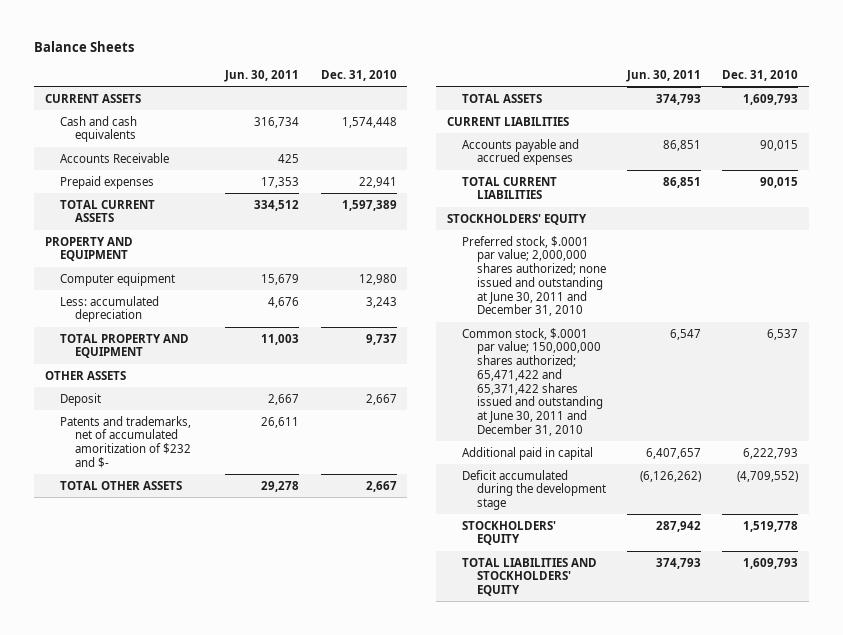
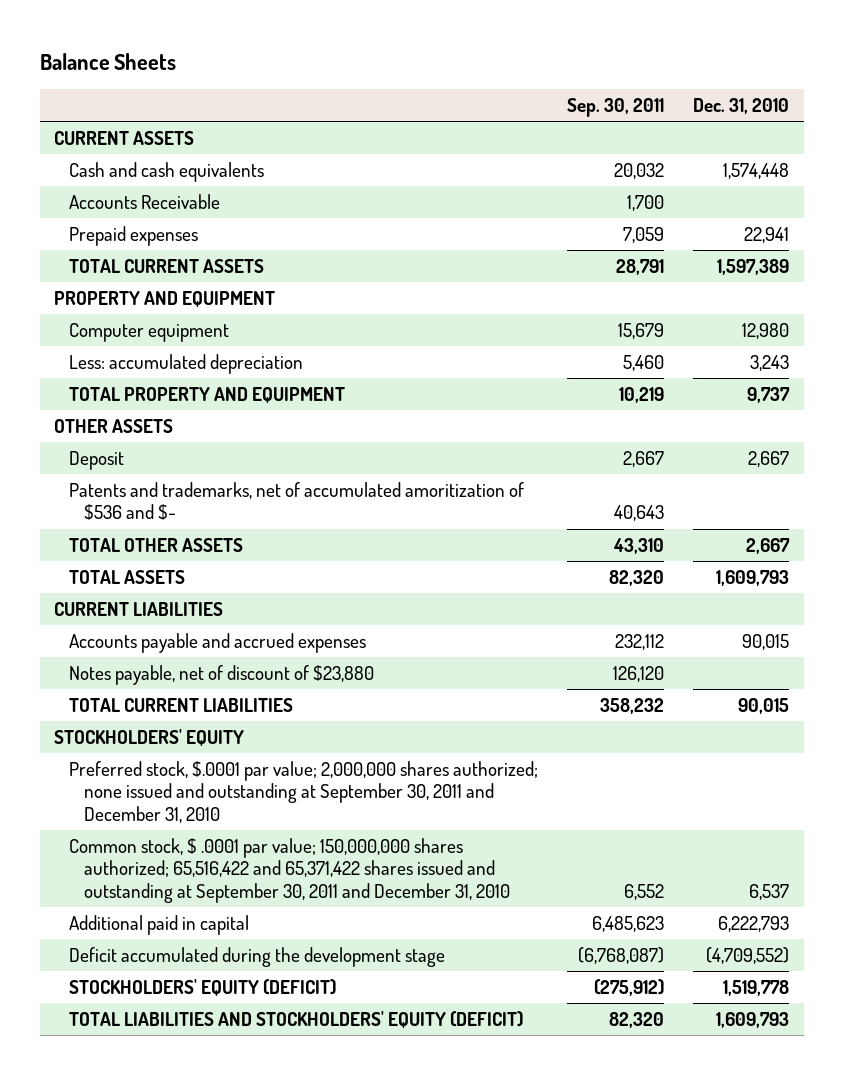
[224,69,300,82] Jun. 30, 2011 -> none
none -> [567,97,665,117] Sep. 30, 2011
[59,415,191,468] Patents and trademarks, net of accumulated amoritization of $232 and $- -> [69,482,525,521] Patents and trademarks, net of accumulated amoritization of $536 and $-
none -> [69,665,375,686] Notes payable, net of discount of $23,880
[461,235,606,317] Preferred stock, $.0001 par value; 2,000,000 shares authorized; none issued and outstanding at June 30, 2011 and December 31, 2010 -> [69,761,539,823] Preferred stock, $.0001 par value; 2,000,000 shares authorized; none issued and outstanding at September 30, 2011 and December 31, 2010
[461,327,603,436] Common stock, $.0001 par value; 150,000,000 shares authorized; 65,471,422 and 65,371,422 shares issued and outstanding at June 30, 2011 and December 31, 2010 -> [69,838,511,903] Common stock, $ .0001 par value; 150,000,000 shares authorized; 65,516,422 and 65,371,422 shares issued and outstanding at September 30, 2011 and December 31, 2010
[461,520,556,546] STOCKHOLDERS' EQUITY -> [69,979,337,997] STOCKHOLDERS' EQUITY (DEFICIT)
[461,557,597,597] TOTAL LIABILITIES AND STOCKHOLDERS' EQUITY -> [69,1011,524,1029] TOTAL LIABILITIES AND STOCKHOLDERS' EQUITY (DEFICIT)

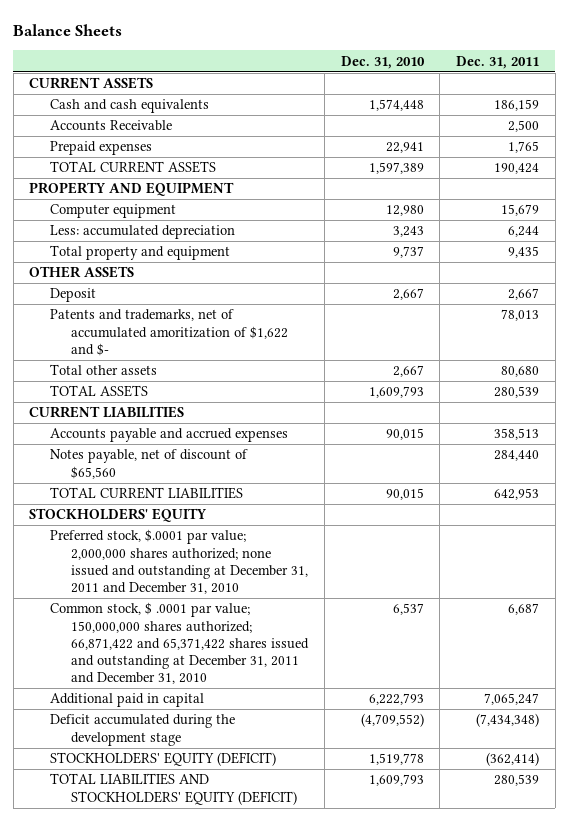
[567,97,665,117] Sep. 30, 2011 -> none
none -> [456,55,540,69] Dec. 31, 2011
[69,387,346,404] TOTAL PROPERTY AND EQUIPMENT -> [50,245,231,261] Total property and equipment
[69,482,525,521] Patents and trademarks, net of accumulated amoritization of $536 and $- -> [50,309,289,356] Patents and trademarks, net of accumulated amoritization of $1,622 and $-
[69,538,244,553] TOTAL OTHER ASSETS -> [50,364,158,376] Total other assets
[69,665,375,686] Notes payable, net of discount of $23,880 -> [50,449,249,479] Notes payable, net of discount of $65,560
[69,761,539,823] Preferred stock, $.0001 par value; 2,000,000 shares authorized; none issued and outstanding at September 30, 2011 and December 31, 2010 -> [50,529,309,594] Preferred stock, $.0001 par value; 2,000,000 shares authorized; none issued and outstanding at December 31, 2011 and December 31, 2010
[69,838,511,903] Common stock, $ .0001 par value; 150,000,000 shares authorized; 65,516,422 and 65,371,422 shares issued and outstanding at September 30, 2011 and December 31, 2010 -> [50,602,310,684] Common stock, $ .0001 par value; 150,000,000 shares authorized; 66,871,422 and 65,371,422 shares issued and outstanding at December 31, 2011 and December 31, 2010

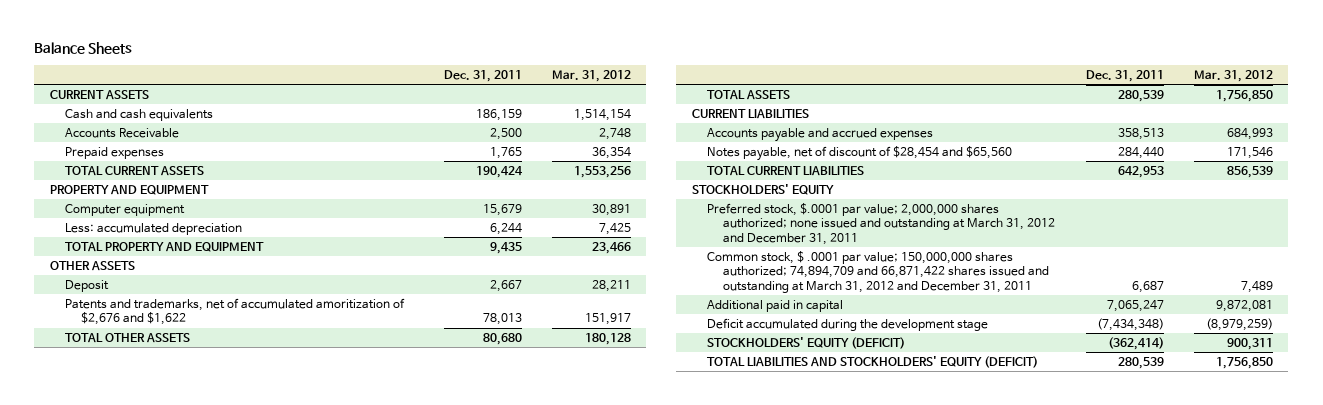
[340,55,425,69] Dec. 31, 2010 -> none
none -> [552,69,632,82] Mar. 31, 2012
[50,245,231,261] Total property and equipment -> [65,241,265,252] TOTAL PROPERTY AND EQUIPMENT
[50,309,289,356] Patents and trademarks, net of accumulated amoritization of $1,622 and $- -> [65,297,406,326] Patents and trademarks, net of accumulated amoritization of $2,676 and $1,622
[50,364,158,376] Total other assets -> [65,332,191,343] TOTAL OTHER ASSETS
[50,449,249,479] Notes payable, net of discount of $65,560 -> [707,145,1013,161] Notes payable, net of discount of $28,454 and $65,560
[50,529,309,594] Preferred stock, $.0001 par value; 2,000,000 shares authorized; none issued and outstanding at December 31, 2011 and December 31, 2010 -> [707,202,1056,245] Preferred stock, $.0001 par value; 2,000,000 shares authorized; none issued and outstanding at March 31, 2012 and December 31, 2011
[50,602,310,684] Common stock, $ .0001 par value; 150,000,000 shares authorized; 66,871,422 and 65,371,422 shares issued and outstanding at December 31, 2011 and December 31, 2010 -> [707,250,1050,293] Common stock, $ .0001 par value; 150,000,000 shares authorized; 74,894,709 and 66,871,422 shares issued and outstanding at March 31, 2012 and December 31, 2011

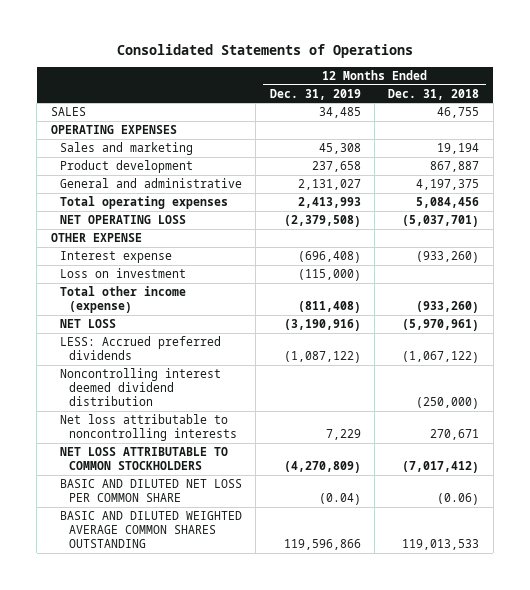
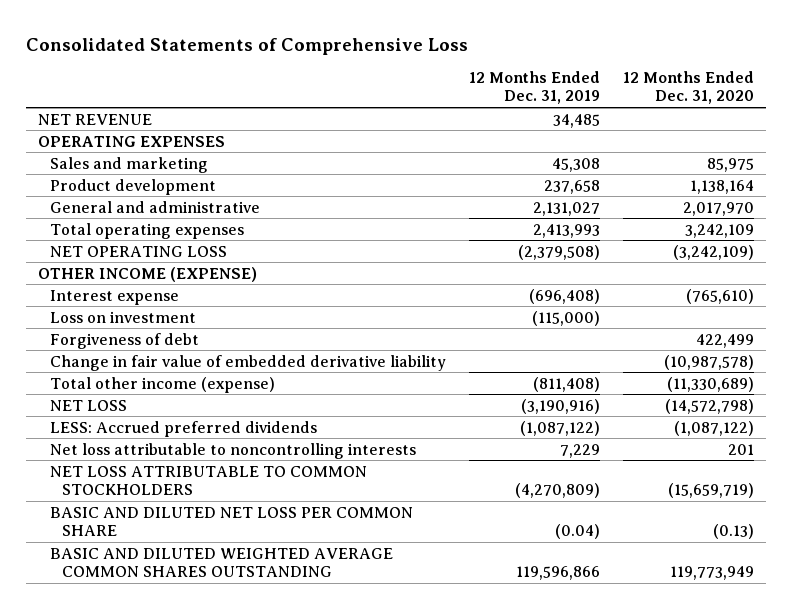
[117,44,414,59] Consolidated Statements of Operations -> [25,37,468,55] Consolidated Statements of Comprehensive Loss
[388,88,480,100] Dec. 31, 2018 -> none
none -> [623,71,755,105] 12 Months Ended Dec. 31, 2020
[50,107,86,117] SALES -> [37,113,152,125] NET REVENUE
[50,233,142,243] OTHER EXPENSE -> [37,266,257,282] OTHER INCOME (EXPENSE)
none -> [49,332,199,349] Forgiveness of debt
none -> [49,354,446,371] Change in fair value of embedded derivative liability
[59,368,221,407] Noncontrolling interest deemed dividend distribution -> none

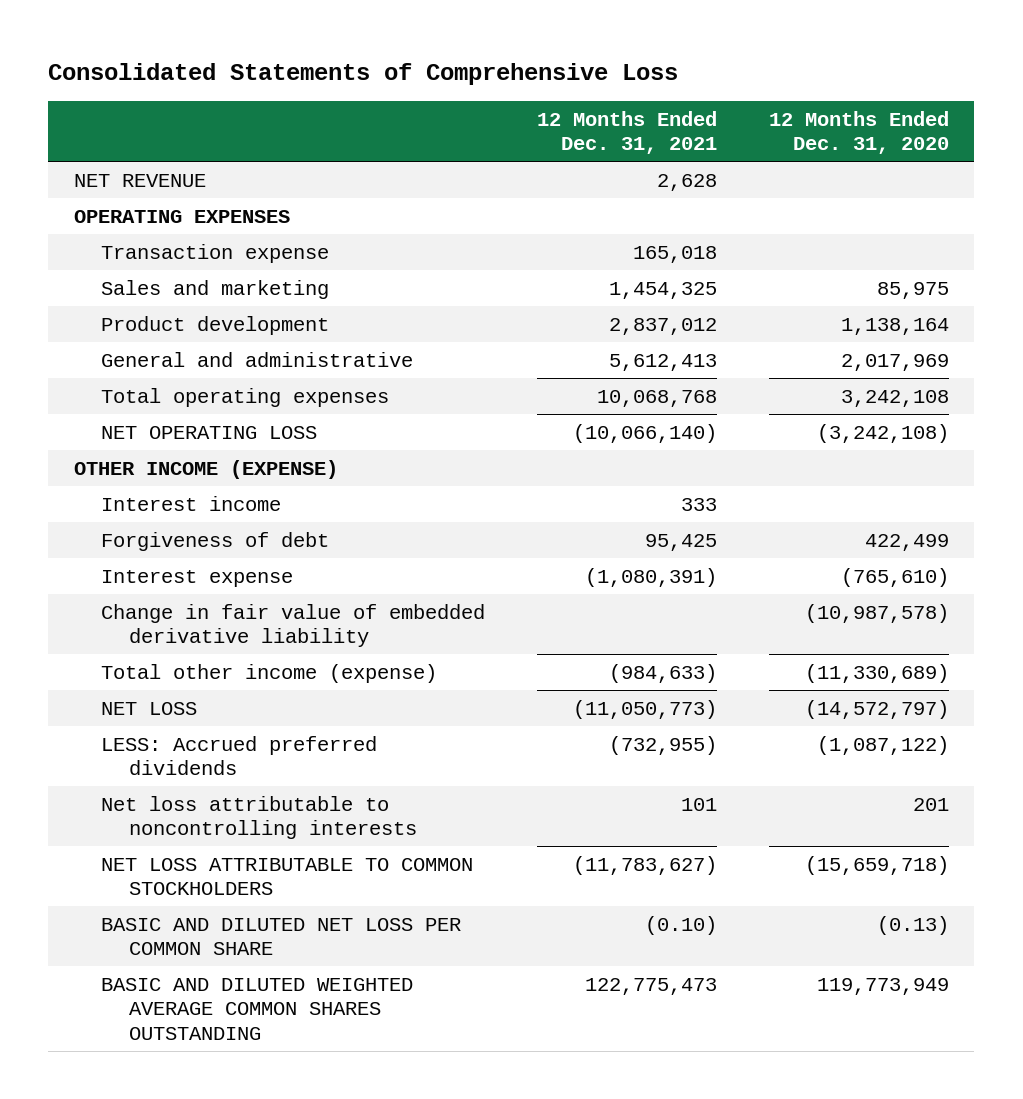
[469,71,601,105] 12 Months Ended Dec. 31, 2019 -> none
none -> [537,110,718,155] 12 Months Ended Dec. 31, 2021
none -> [101,243,330,263] Transaction expense
[683,201,755,216] 2,017,970 -> [840,353,949,371] 2,017,969
[685,223,755,238] 3,242,109 -> [840,389,949,407] 3,242,108
[673,244,755,260] (3,242,109) -> [816,423,949,443] (3,242,108)
[49,310,196,323] Loss on investment -> none
none -> [101,495,282,511] Interest income
[49,289,179,305] Interest expense -> [101,569,294,587] Interest expense
[665,398,755,414] (14,572,798) -> [804,699,949,719] (14,572,797)
[668,482,755,498] (15,659,719) -> [804,855,949,875] (15,659,718)

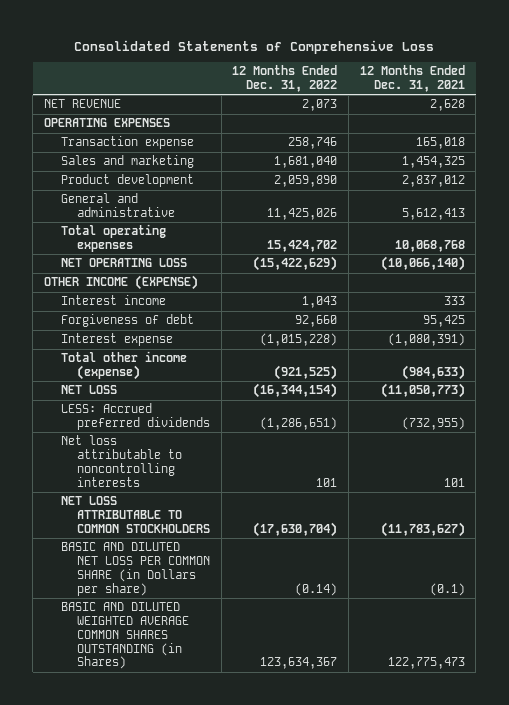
[768,110,949,155] 12 Months Ended Dec. 31, 2020 -> none
none -> [232,65,338,93] 12 Months Ended Dec. 31, 2022
[101,603,486,648] Change in fair value of embedded derivative liability -> none
[101,917,462,956] BASIC AND DILUTED NET LOSS PER COMMON SHARE -> [60,542,211,596] BASIC AND DILUTED NET LOSS PER COMMON SHARE (in Dollars per share)
[645,915,718,935] (0.10) -> [429,582,465,596] (0.1)
[101,977,414,1041] BASIC AND DILUTED WEIGHTED AVERAGE COMMON SHARES OUTSTANDING -> [60,602,190,670] BASIC AND DILUTED WEIGHTED AVERAGE COMMON SHARES OUTSTANDING (in Shares)

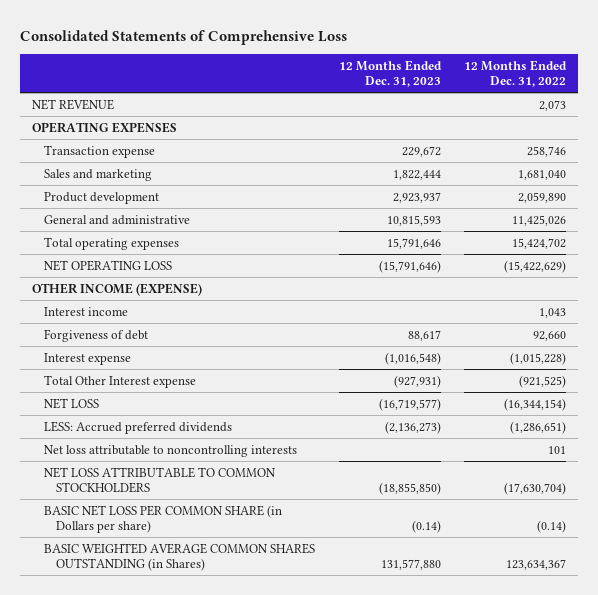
[359,65,465,93] 12 Months Ended Dec. 31, 2021 -> none
none -> [338,59,442,88] 12 Months Ended Dec. 31, 2023
[60,351,187,381] Total other income (expense) -> [44,374,197,388] Total Other Interest expense
[60,542,211,596] BASIC AND DILUTED NET LOSS PER COMMON SHARE (in Dollars per share) -> [44,504,283,534] BASIC NET LOSS PER COMMON SHARE (in Dollars per share)
[60,602,190,670] BASIC AND DILUTED WEIGHTED AVERAGE COMMON SHARES OUTSTANDING (in Shares) -> [44,542,316,572] BASIC WEIGHTED AVERAGE COMMON SHARES OUTSTANDING (in Shares)

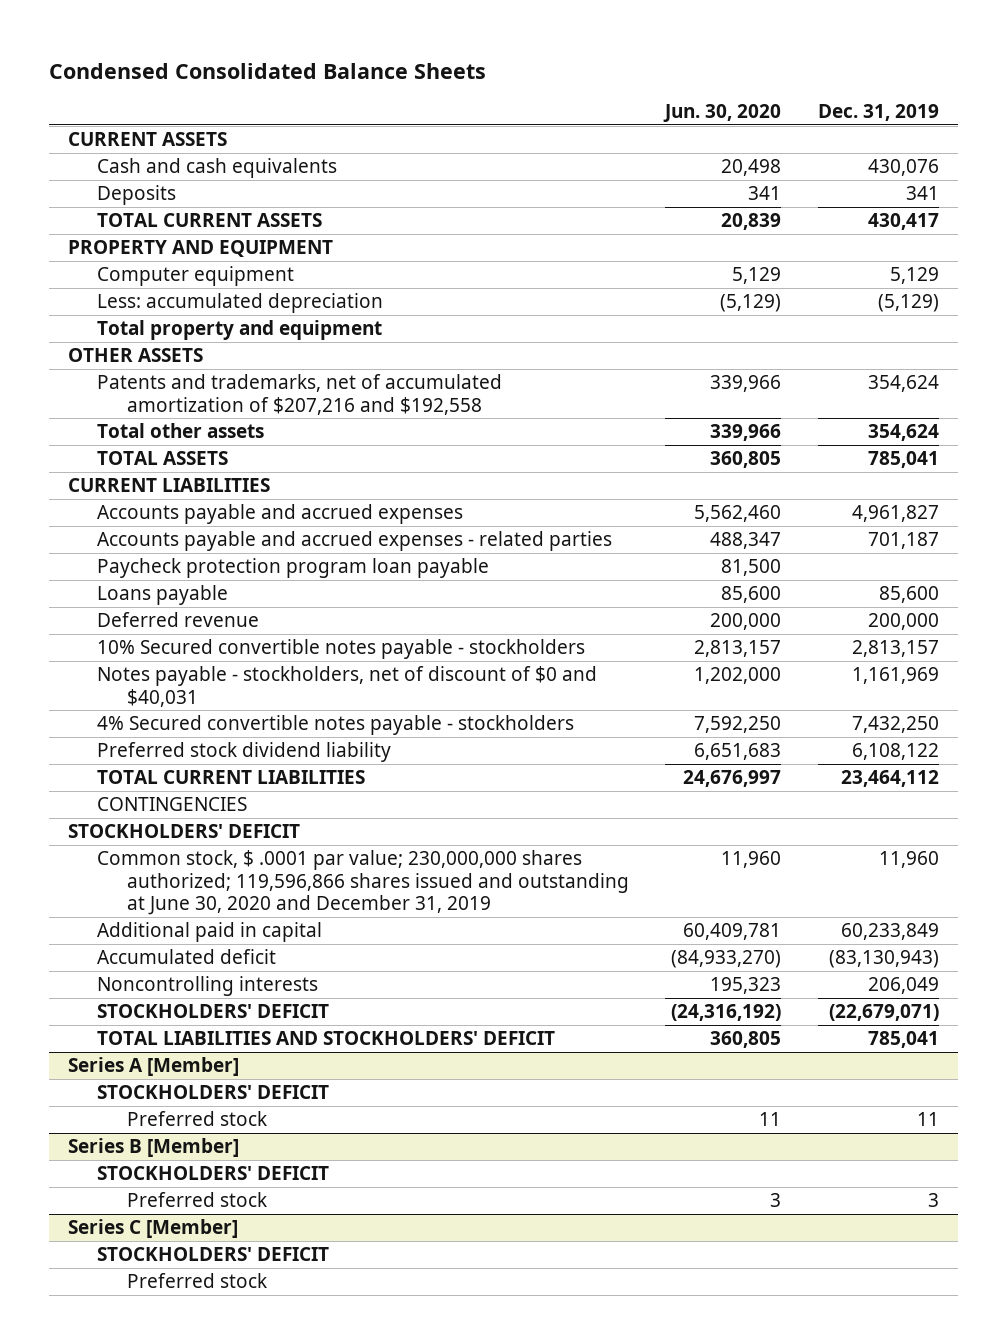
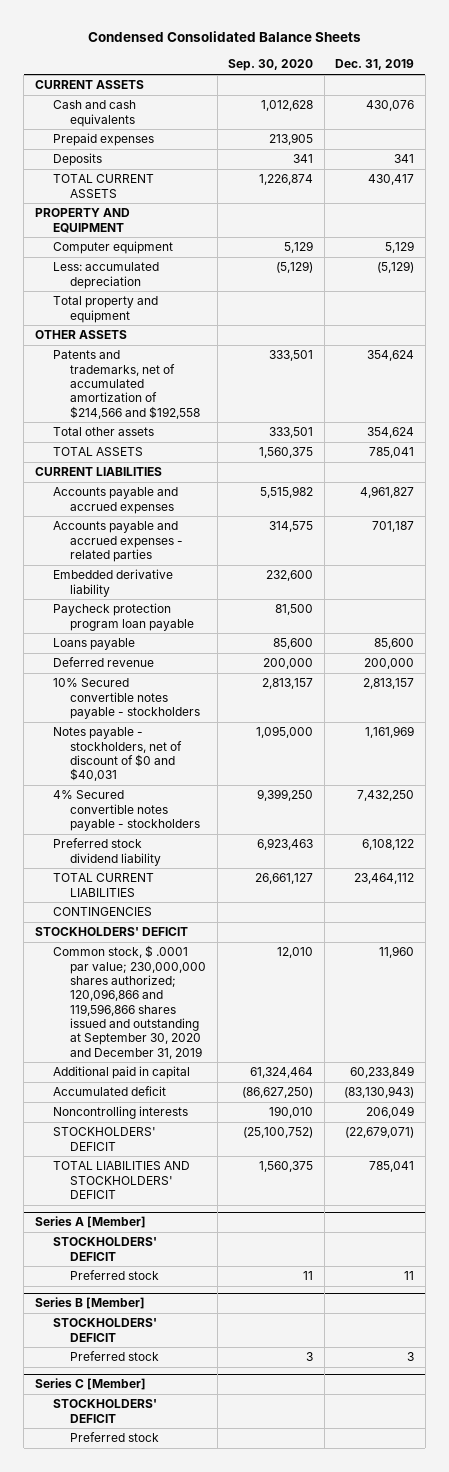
[663,103,782,122] Jun. 30, 2020 -> none
none -> [228,59,314,72] Sep. 30, 2020
none -> [52,133,154,147] Prepaid expenses
[97,374,503,415] Patents and trademarks, net of accumulated amortization of $207,216 and $192,558 -> [52,350,201,419] Patents and trademarks, net of accumulated amortization of $214,566 and $192,558
none -> [52,569,173,597] Embedded derivative liability
[97,850,629,915] Common stock, $ .0001 par value; 230,000,000 shares authorized; 119,596,866 shares issued and outstanding at June 30, 2020 and December 31, 2019 -> [52,945,207,1059] Common stock, $ .0001 par value; 230,000,000 shares authorized; 120,096,866 and 119,596,866 shares issued and outstanding at September 30, 2020 and December 31, 2019

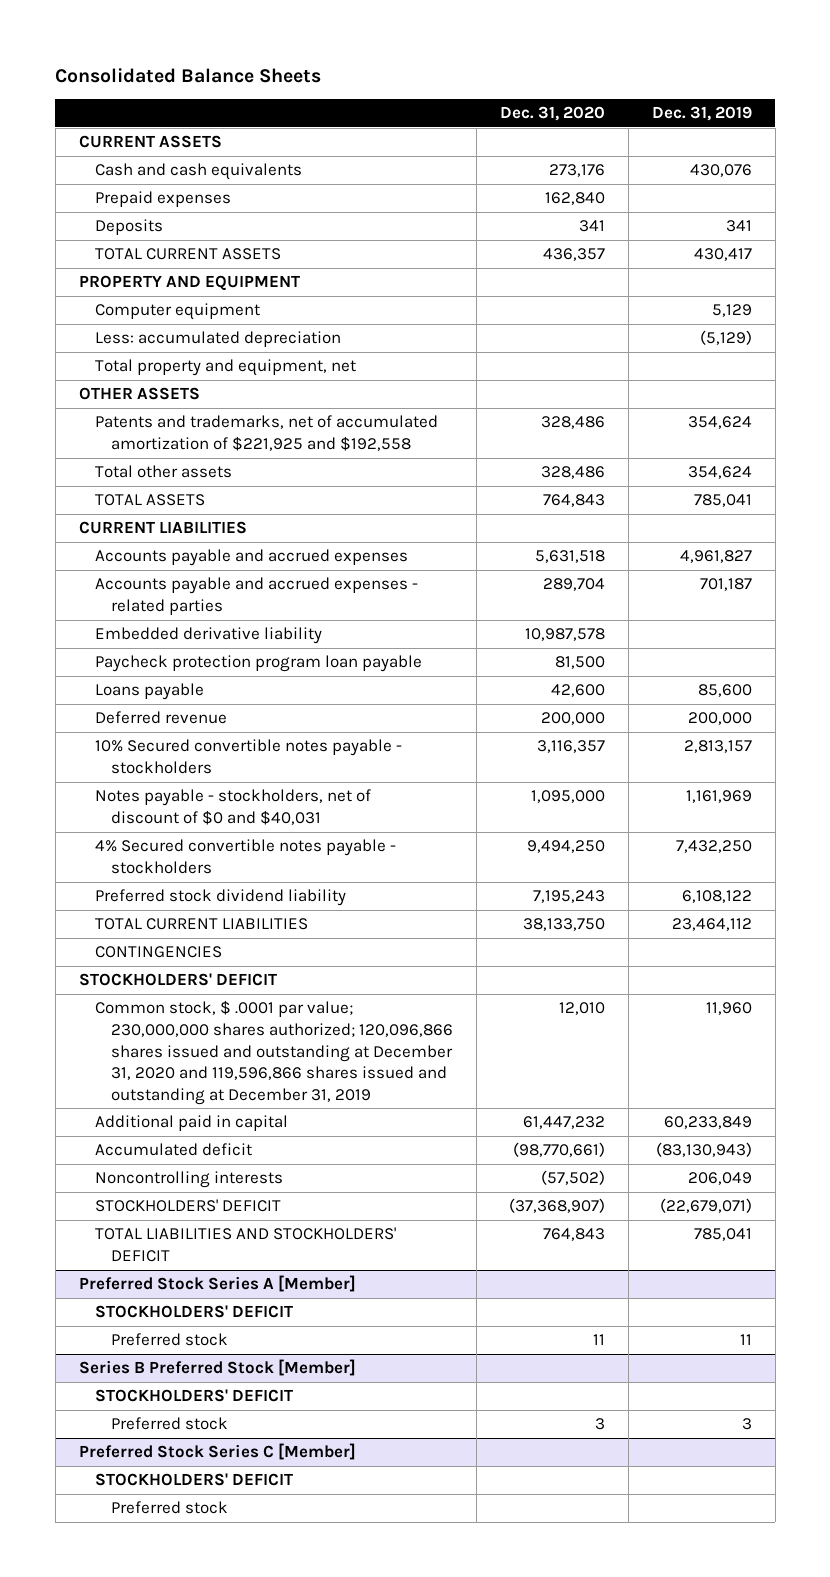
[87,31,361,43] Condensed Consolidated Balance Sheets -> [55,67,322,83] Consolidated Balance Sheets
[228,59,314,72] Sep. 30, 2020 -> none
none -> [499,106,605,122] Dec. 31, 2020
[52,296,158,323] Total property and equipment -> [94,359,356,377] Total property and equipment, net
[52,350,201,419] Patents and trademarks, net of accumulated amortization of $214,566 and $192,558 -> [94,415,438,451] Patents and trademarks, net of accumulated amortization of $221,925 and $192,558
[52,945,207,1059] Common stock, $ .0001 par value; 230,000,000 shares authorized; 120,096,866 and 119,596,866 shares issued and outstanding at September 30, 2020 and December 31, 2019 -> [94,1000,453,1105] Common stock, $ .0001 par value; 230,000,000 shares authorized; 120,096,866 shares issued and outstanding at December 31, 2020 and 119,596,866 shares issued and outstanding at December 31, 2019
[34,1216,146,1229] Series A [Member] -> [78,1275,356,1293] Preferred Stock Series A [Member]
[34,1297,145,1310] Series B [Member] -> [78,1359,356,1377] Series B Preferred Stock [Member]
[34,1378,146,1391] Series C [Member] -> [78,1443,356,1461] Preferred Stock Series C [Member]

